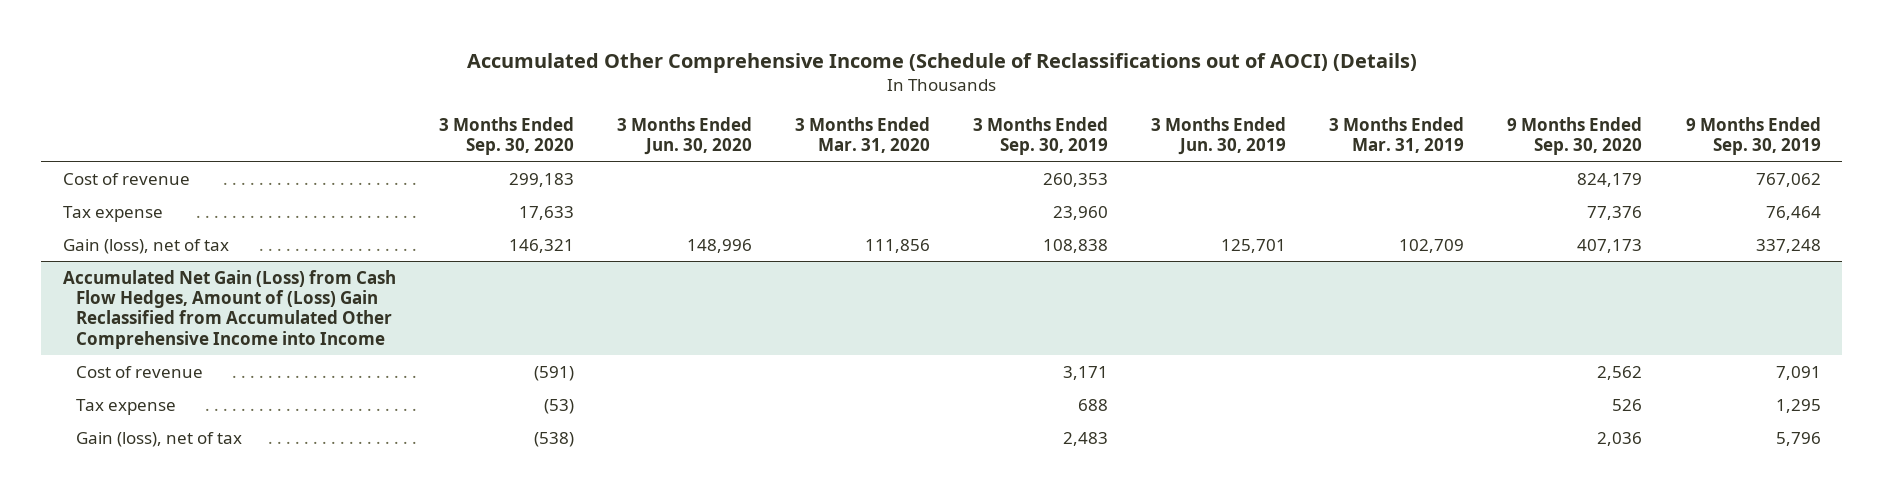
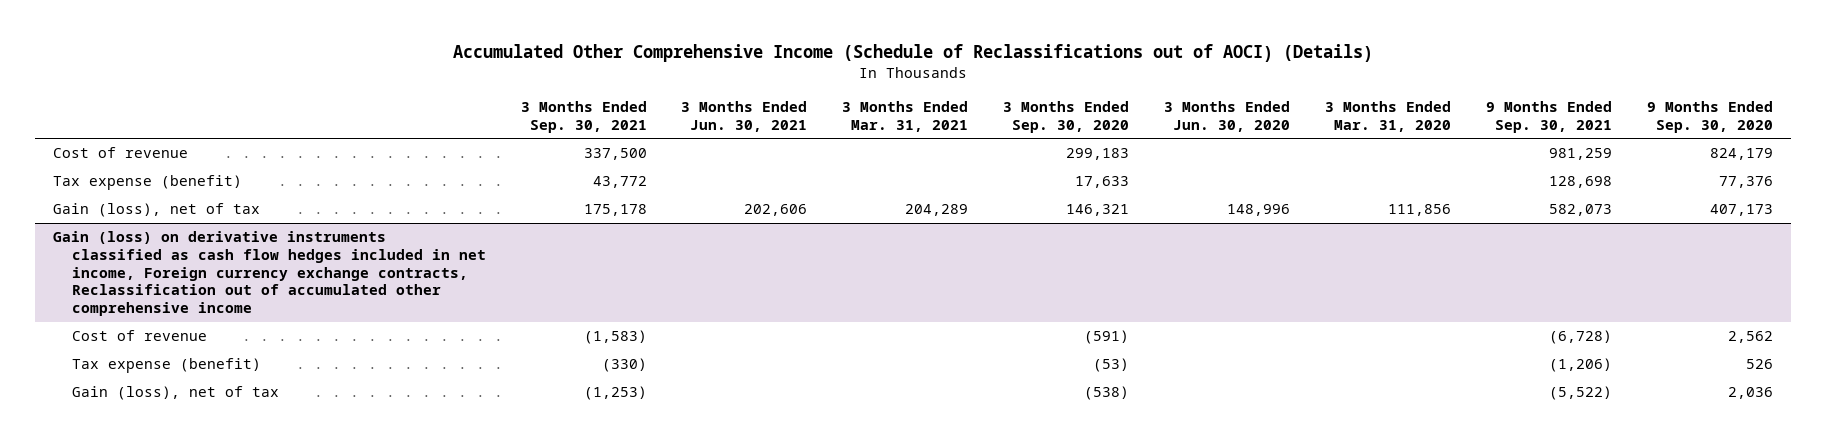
[973,116,1109,156] 3 Months Ended Sep. 30, 2019 -> none
[1151,116,1287,156] 3 Months Ended Jun. 30, 2019 -> none
[1329,116,1465,154] 3 Months Ended Mar. 31, 2019 -> none
[1685,116,1821,156] 9 Months Ended Sep. 30, 2019 -> none
none -> [520,100,647,133] 3 Months Ended Sep. 30, 2021
none -> [681,100,808,132] 3 Months Ended Jun. 30, 2021
none -> [842,100,969,132] 3 Months Ended Mar. 31, 2021
none -> [1486,100,1613,133] 9 Months Ended Sep. 30, 2021
[62,205,163,222] Tax expense -> [52,175,242,191] Tax expense (benefit)
[62,269,396,349] Accumulated Net Gain (Loss) from Cash Flow Hedges, Amount of (Loss) Gain Reclassified from Accumulated Other Comprehensive Income into Income -> none
none -> [52,231,486,317] Gain (loss) on derivative instruments classified as cash flow hedges included in net income, Foreign currency exchange contracts, Reclassification out of accumulated other comprehensive income
[76,398,177,415] Tax expense -> [71,358,261,374] Tax expense (benefit)

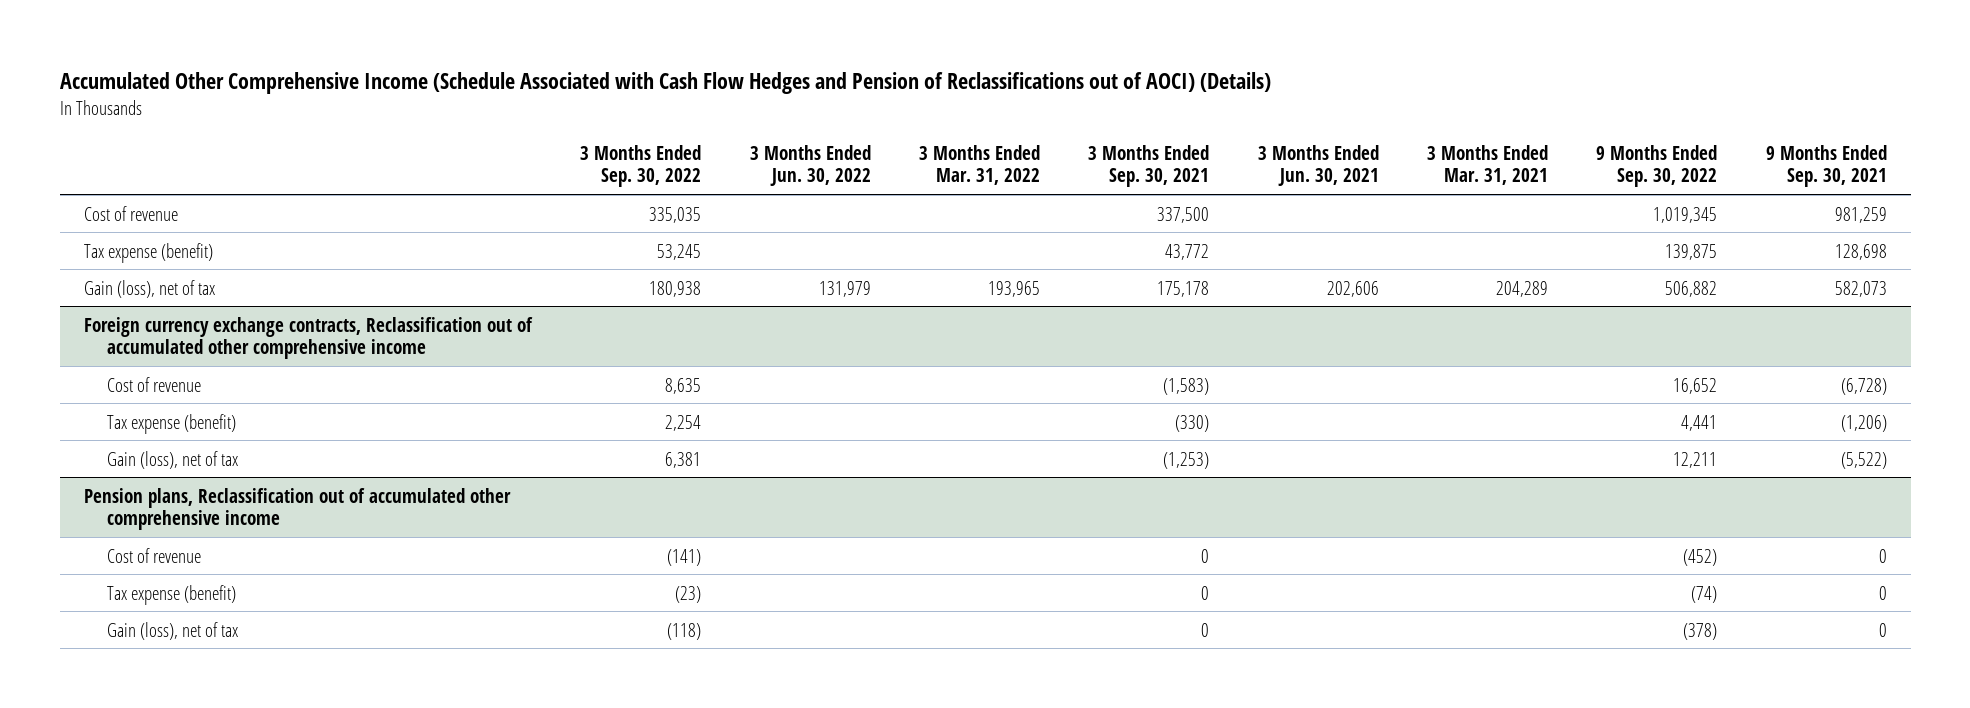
[452,44,1373,63] Accumulated Other Comprehensive Income (Schedule of Reclassifications out of AOCI) (Details) -> [59,72,1271,95] Accumulated Other Comprehensive Income (Schedule Associated with Cash Flow Hedges and Pension of Reclassifications out of AOCI) (Details)
[1003,100,1130,133] 3 Months Ended Sep. 30, 2020 -> none
[1164,100,1291,132] 3 Months Ended Jun. 30, 2020 -> none
[1325,100,1452,132] 3 Months Ended Mar. 31, 2020 -> none
[1647,100,1774,133] 9 Months Ended Sep. 30, 2020 -> none
none -> [580,144,702,188] 3 Months Ended Sep. 30, 2022
none -> [749,144,871,187] 3 Months Ended Jun. 30, 2022
none -> [918,144,1040,186] 3 Months Ended Mar. 31, 2022
none -> [1596,144,1718,188] 9 Months Ended Sep. 30, 2022
[52,231,486,317] Gain (loss) on derivative instruments classified as cash flow hedges included in net income, Foreign currency exchange contracts, Reclassification out of accumulated other comprehensive income -> none
none -> [83,316,533,360] Foreign currency exchange contracts, Reclassification out of accumulated other comprehensive income
none -> [83,487,511,531] Pension plans, Reclassification out of accumulated other comprehensive income
none -> [106,547,201,563] Cost of revenue
none -> [106,584,236,605] Tax expense (benefit)
none -> [106,621,238,640] Gain (loss), net of tax

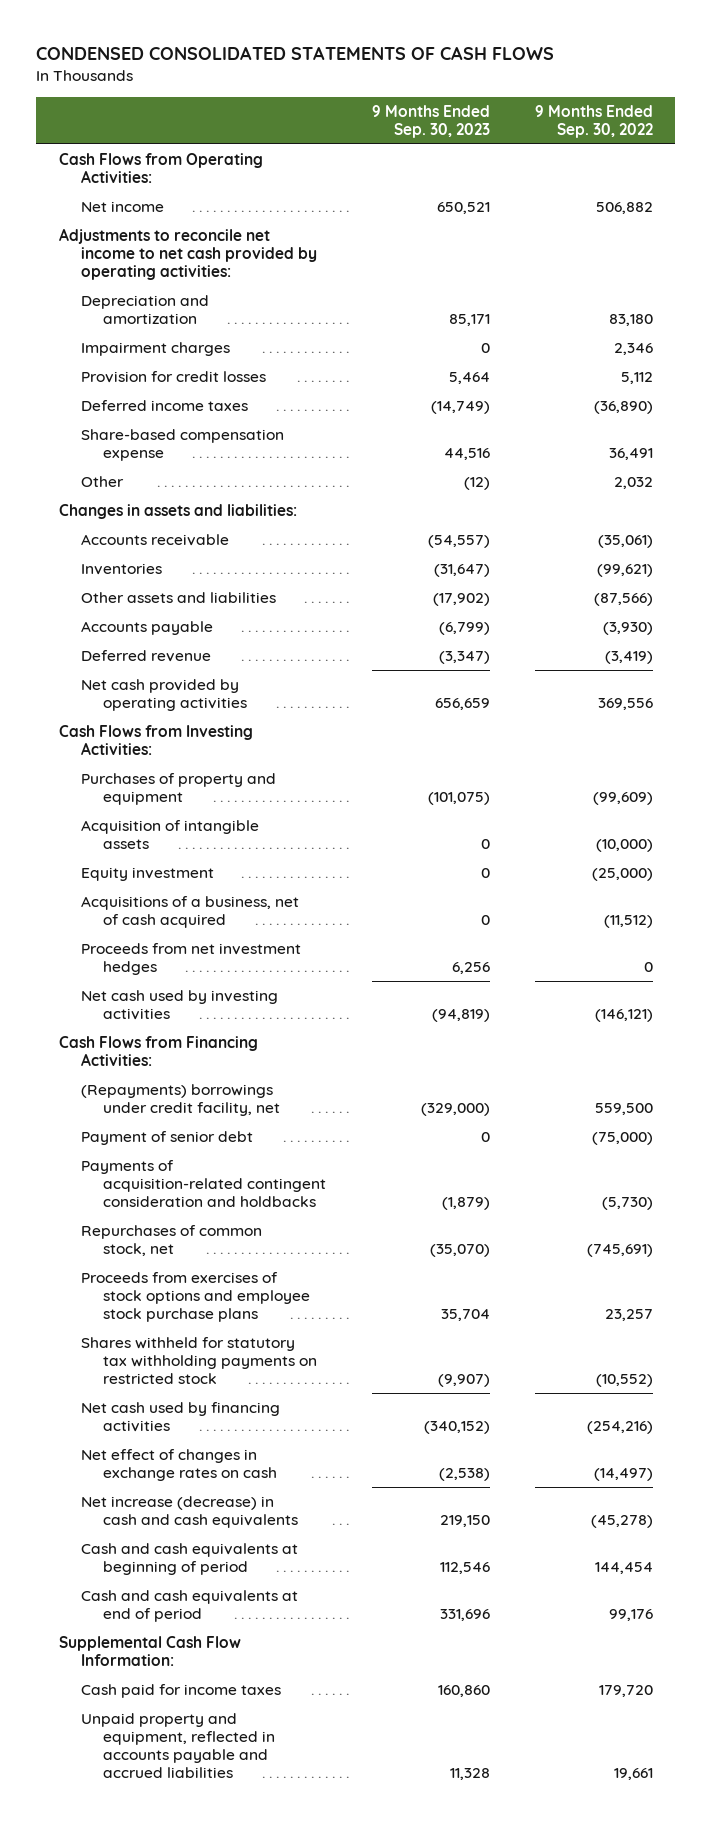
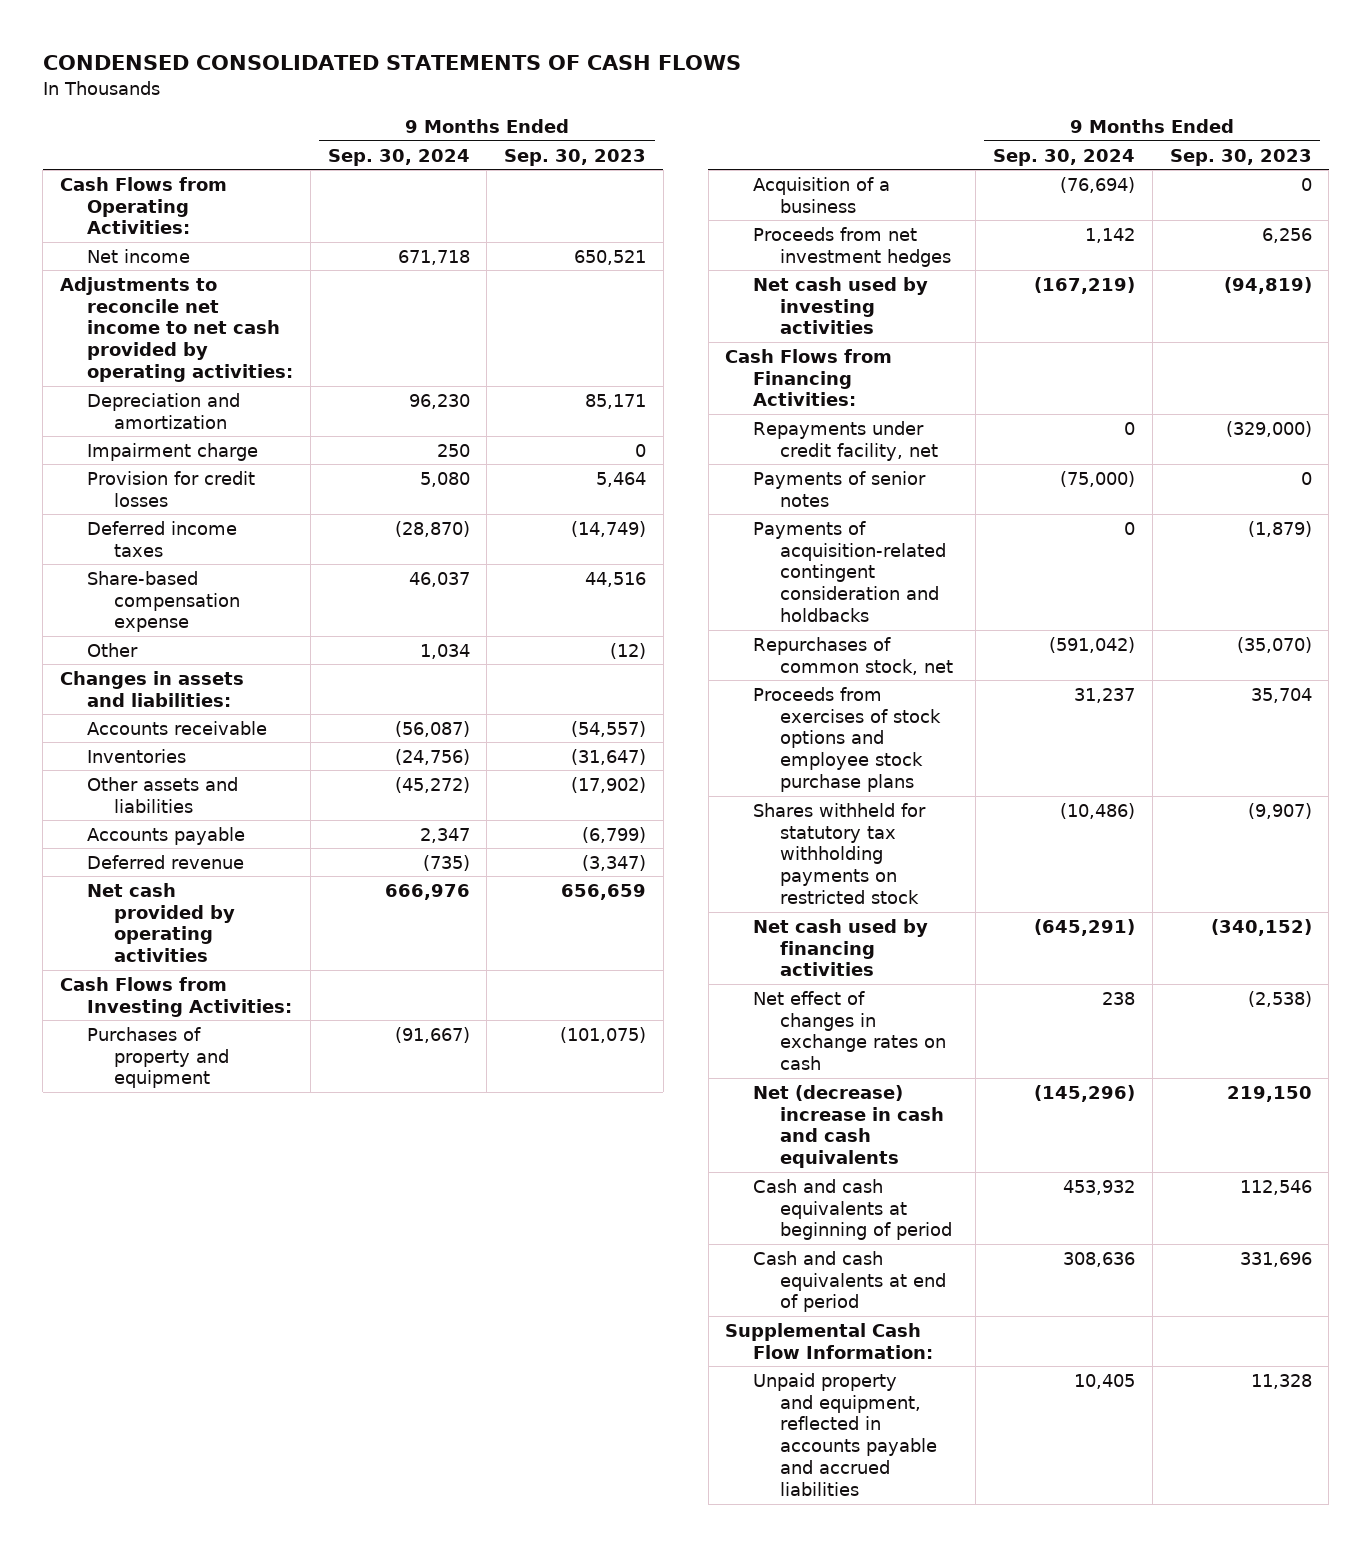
[534,104,653,138] 9 Months Ended Sep. 30, 2022 -> none
none -> [327,148,470,166] Sep. 30, 2024
[81,342,231,357] Impairment charges -> [87,442,259,461] Impairment charge
[81,820,260,850] Acquisition of intangible assets -> none
[81,867,215,882] Equity investment -> none
[81,896,300,929] Acquisitions of a business, net of cash acquired -> [752,176,890,213] Acquisition of a business
[81,1084,281,1117] (Repayments) borrowings under credit facility, net -> [752,420,938,461] Repayments under credit facility, net
[81,1131,254,1146] Payment of senior debt -> [752,470,926,507] Payments of senior notes
[81,1496,299,1529] Net increase (decrease) in cash and cash equivalents -> [752,1084,944,1169] Net (decrease) increase in cash and cash equivalents
[81,1684,282,1699] Cash paid for income taxes -> none

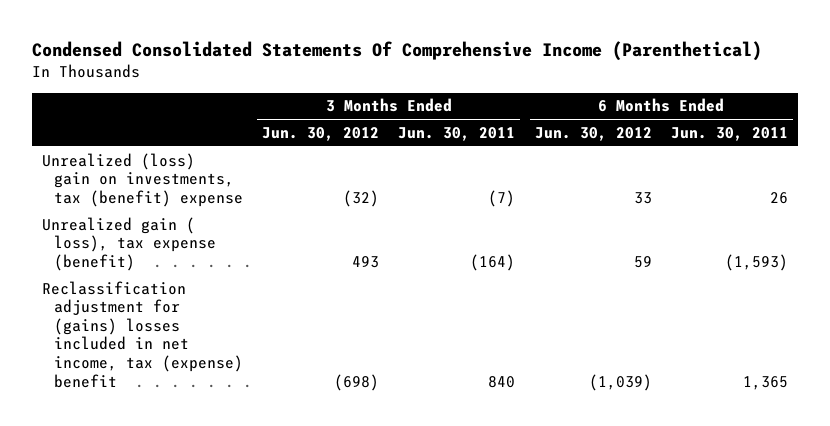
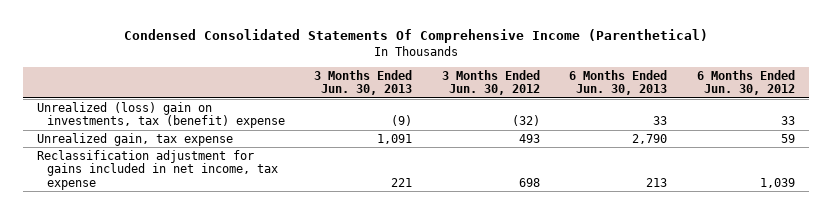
[398,127,516,142] Jun. 30, 2011 -> none
[671,127,789,142] Jun. 30, 2011 -> none
none -> [314,69,413,96] 3 Months Ended Jun. 30, 2013
none -> [569,69,668,96] 6 Months Ended Jun. 30, 2013
[42,216,216,271] Unrealized gain ( loss), tax expense (benefit) -> [37,132,234,146] Unrealized gain, tax expense
[42,280,243,388] Reclassification adjustment for (gains) losses included in net income, tax (expense) benefit -> [37,149,278,190] Reclassification adjustment for gains included in net income, tax expense
[334,373,380,391] (698) -> [518,177,540,187] 698
[588,373,652,391] (1,039) -> [759,177,795,188] 1,039

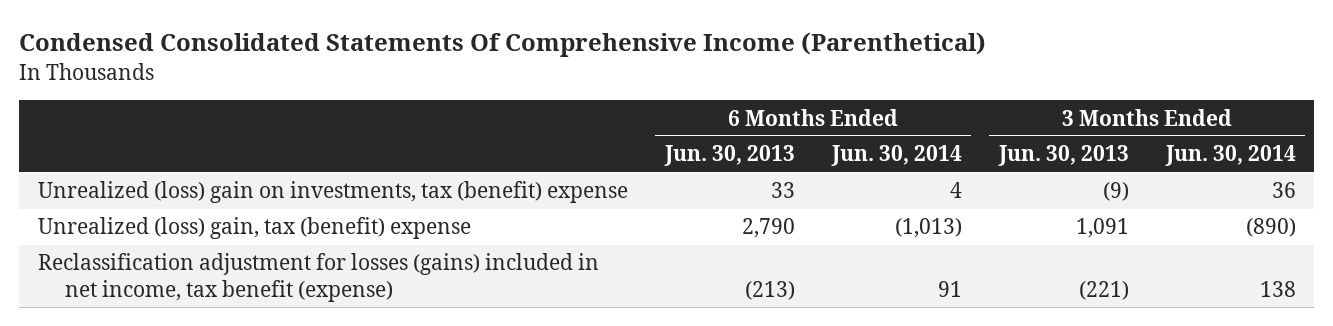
[441,69,540,96] 3 Months Ended Jun. 30, 2012 -> none
[696,69,795,96] 6 Months Ended Jun. 30, 2012 -> none
none -> [830,145,962,167] Jun. 30, 2014
none -> [1164,145,1296,167] Jun. 30, 2014
[37,132,234,146] Unrealized gain, tax expense -> [37,217,471,240] Unrealized (loss) gain, tax (benefit) expense
[37,149,278,190] Reclassification adjustment for gains included in net income, tax expense -> [37,253,599,302] Reclassification adjustment for losses (gains) included in net income, tax benefit (expense)
[391,177,413,187] 221 -> [1078,280,1129,300] (221)
[646,177,668,187] 213 -> [744,280,795,300] (213)

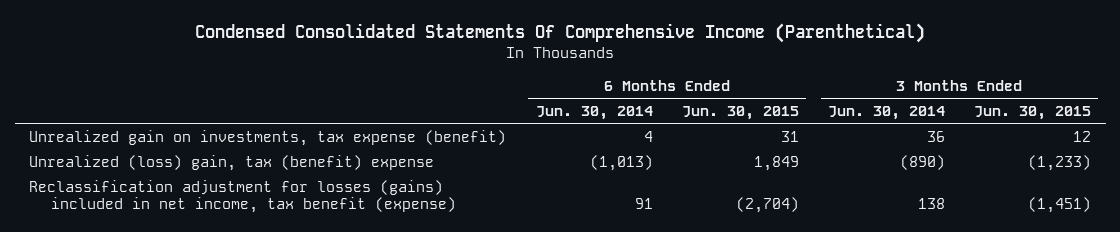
[663,145,795,167] Jun. 30, 2013 -> none
[997,145,1129,167] Jun. 30, 2013 -> none
none -> [681,105,799,120] Jun. 30, 2015
none -> [974,105,1092,120] Jun. 30, 2015
[37,181,628,204] Unrealized (loss) gain on investments, tax (benefit) expense -> [29,129,507,146] Unrealized gain on investments, tax expense (benefit)

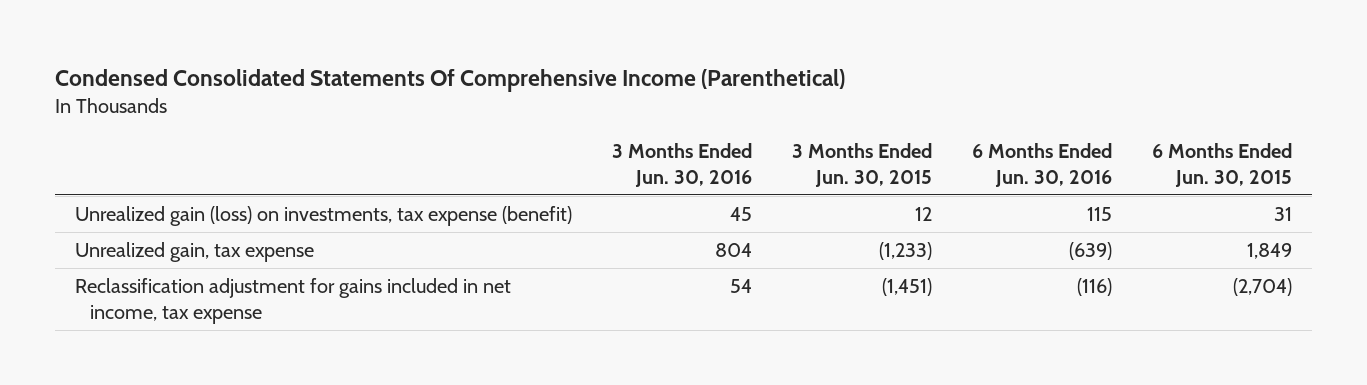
[535,105,653,120] Jun. 30, 2014 -> none
[827,105,945,120] Jun. 30, 2014 -> none
none -> [611,142,752,187] 3 Months Ended Jun. 30, 2016
none -> [971,142,1112,187] 6 Months Ended Jun. 30, 2016
[29,129,507,146] Unrealized gain on investments, tax expense (benefit) -> [74,205,572,226] Unrealized gain (loss) on investments, tax expense (benefit)
[29,154,435,171] Unrealized (loss) gain, tax (benefit) expense -> [74,241,314,262] Unrealized gain, tax expense
[29,179,457,214] Reclassification adjustment for losses (gains) included in net income, tax benefit (expense) -> [74,277,511,324] Reclassification adjustment for gains included in net income, tax expense

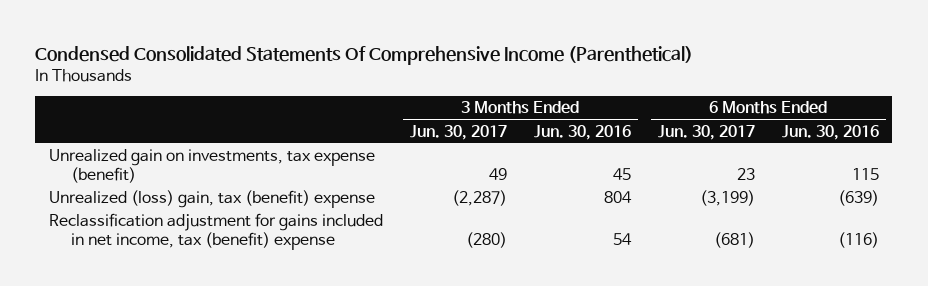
[791,142,932,187] 3 Months Ended Jun. 30, 2015 -> none
[1151,142,1292,187] 6 Months Ended Jun. 30, 2015 -> none
none -> [409,124,507,140] Jun. 30, 2017
none -> [657,124,755,140] Jun. 30, 2017
[74,205,572,226] Unrealized gain (loss) on investments, tax expense (benefit) -> [48,149,375,183] Unrealized gain on investments, tax expense (benefit)
[74,241,314,262] Unrealized gain, tax expense -> [48,190,375,209] Unrealized (loss) gain, tax (benefit) expense
[74,277,511,324] Reclassification adjustment for gains included in net income, tax expense -> [48,213,383,250] Reclassification adjustment for gains included in net income, tax (benefit) expense

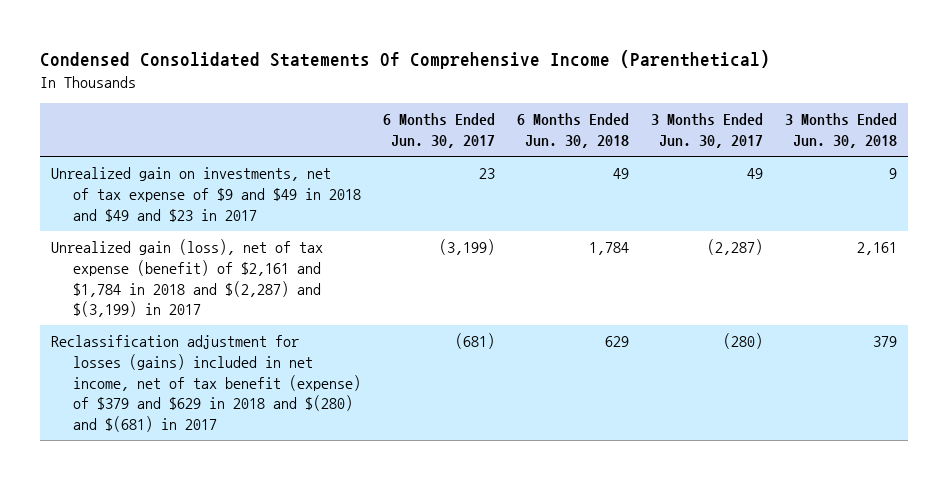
[533,124,631,140] Jun. 30, 2016 -> none
[781,124,879,140] Jun. 30, 2016 -> none
none -> [516,113,629,148] 6 Months Ended Jun. 30, 2018
none -> [784,113,897,148] 3 Months Ended Jun. 30, 2018
[48,149,375,183] Unrealized gain on investments, tax expense (benefit) -> [50,167,361,222] Unrealized gain on investments, net of tax expense of $9 and $49 in 2018 and $49 and $23 in 2017
[48,190,375,209] Unrealized (loss) gain, tax (benefit) expense -> [50,239,323,318] Unrealized gain (loss), net of tax expense (benefit) of $2,161 and $1,784 in 2018 and $(2,287) and $(3,199) in 2017
[48,213,383,250] Reclassification adjustment for gains included in net income, tax (benefit) expense -> [50,335,361,432] Reclassification adjustment for losses (gains) included in net income, net of tax benefit (expense) of $379 and $629 in 2018 and $(280) and $(681) in 2017

